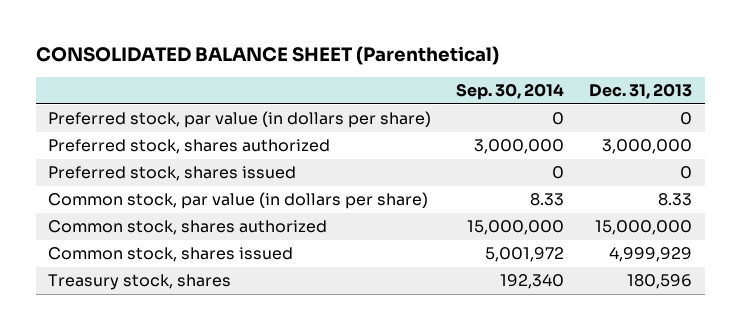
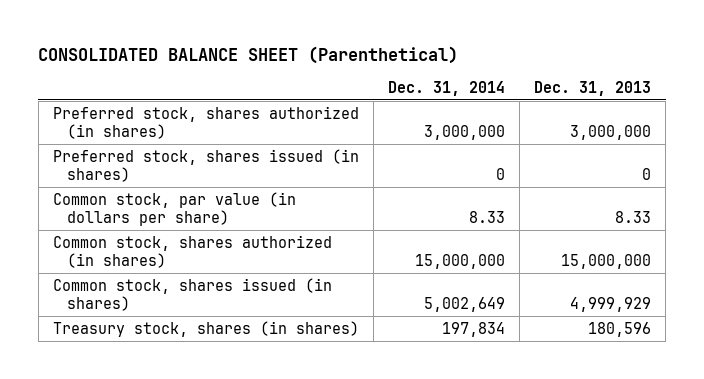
[456,82,565,100] Sep. 30, 2014 -> none
none -> [387,80,505,96] Dec. 31, 2014
[48,111,432,129] Preferred stock, par value (in dollars per share) -> none
[48,139,331,155] Preferred stock, shares authorized -> [52,105,359,139] Preferred stock, shares authorized (in shares)
[48,166,297,182] Preferred stock, shares issued -> [52,148,359,182] Preferred stock, shares issued (in shares)
[48,220,328,236] Common stock, shares authorized -> [52,234,332,268] Common stock, shares authorized (in shares)
[48,247,294,263] Common stock, shares issued -> [52,277,332,311] Common stock, shares issued (in shares)
[48,274,232,291] Treasury stock, shares -> [52,320,359,337] Treasury stock, shares (in shares)

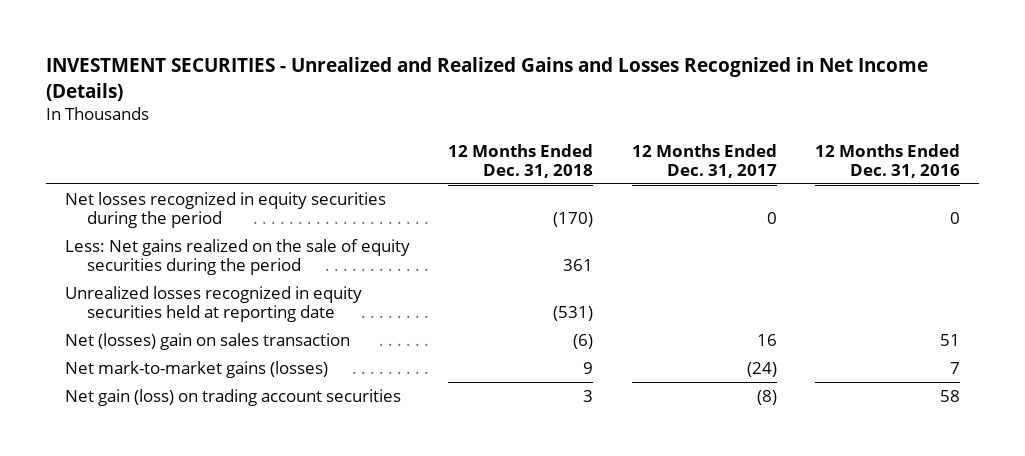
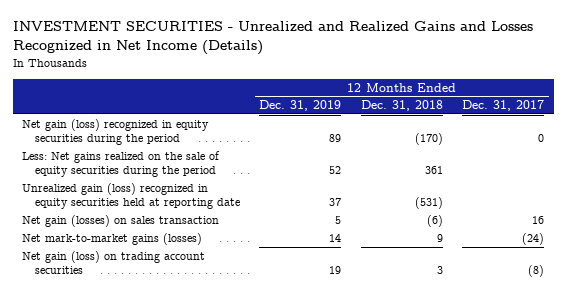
[814,143,960,178] 12 Months Ended Dec. 31, 2016 -> none
none -> [259,100,342,112] Dec. 31, 2019
[65,191,387,229] Net losses recognized in equity securities during the period -> [22,118,210,146] Net gain (loss) recognized in equity securities during the period
[65,285,363,323] Unrealized losses recognized in equity securities held at reporting date -> [22,182,241,210] Unrealized gain (loss) recognized in equity securities held at reporting date
[65,332,351,350] Net (losses) gain on sales transaction -> [22,214,220,227] Net gain (losses) on sales transaction

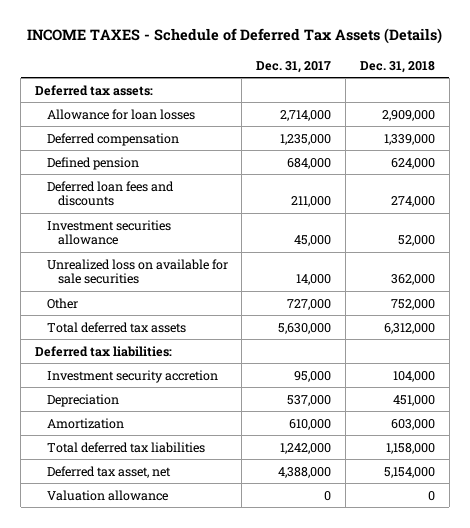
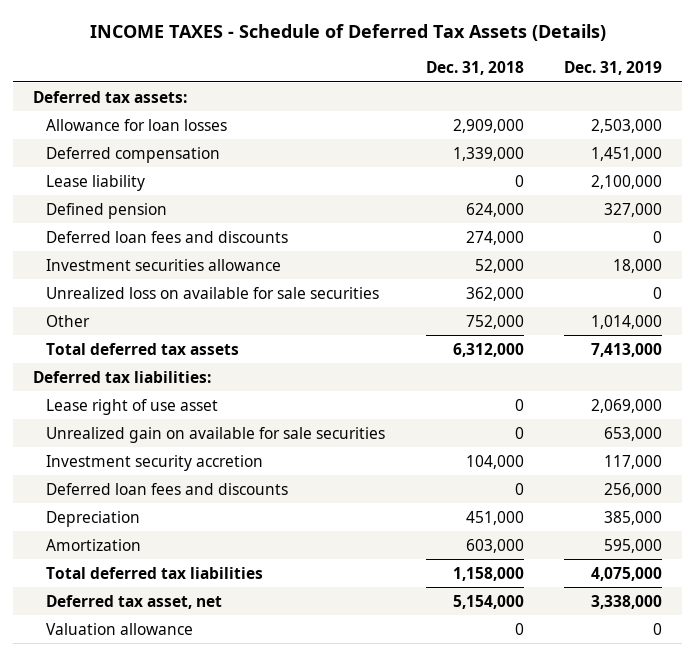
[256,60,332,73] Dec. 31, 2017 -> none
none -> [563,61,662,76] Dec. 31, 2019
none -> [46,174,146,191] Lease liability
none -> [46,398,219,415] Lease right of use asset
none -> [46,426,386,443] Unrealized gain on available for sale securities
none -> [46,482,289,495] Deferred loan fees and discounts

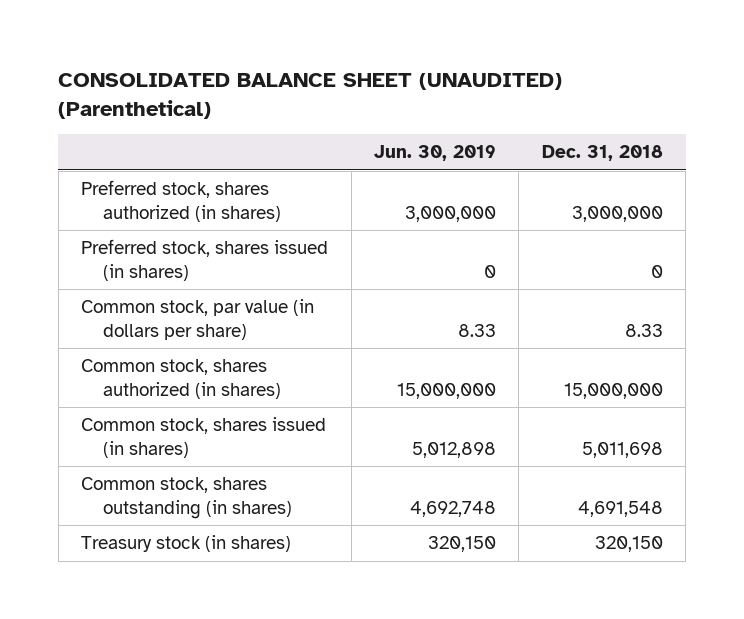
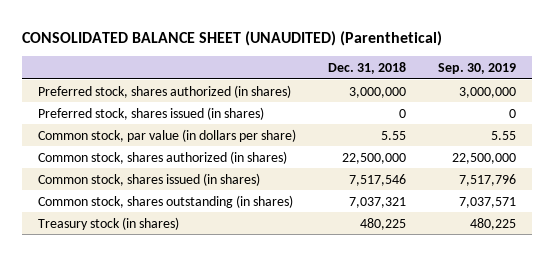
[374,145,497,162] Jun. 30, 2019 -> none
none -> [438,63,517,75] Sep. 30, 2019
[624,323,663,337] 8.33 -> [380,130,406,140] 5.55
[563,382,663,399] 15,000,000 -> [341,152,406,164] 22,500,000
[581,441,663,458] 5,011,698 -> [348,173,406,186] 7,517,546
[577,500,663,517] 4,691,548 -> [348,196,406,208] 7,037,321
[594,536,663,553] 320,150 -> [359,217,406,230] 480,225

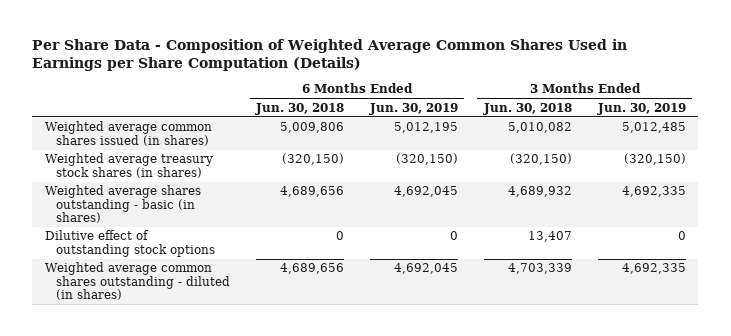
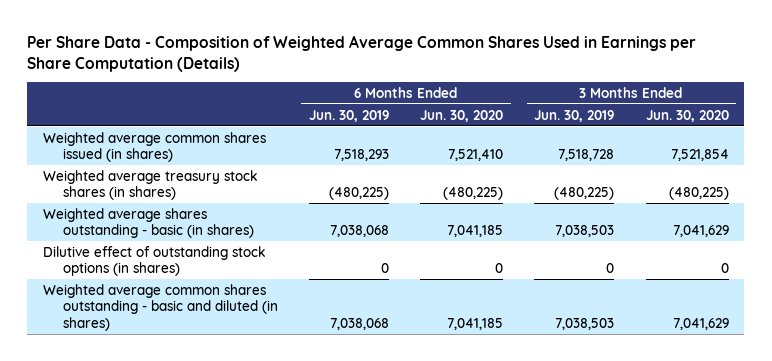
[255,102,345,115] Jun. 30, 2018 -> none
[482,102,572,115] Jun. 30, 2018 -> none
none -> [420,109,504,122] Jun. 30, 2020
none -> [645,109,729,122] Jun. 30, 2020
[394,122,459,134] 5,012,195 -> [333,149,389,162] 7,518,293
[621,122,686,134] 5,012,485 -> [558,149,615,162] 7,518,728
[396,153,459,166] (320,150) -> [328,187,389,201] (480,225)
[623,153,686,166] (320,150) -> [554,187,615,201] (480,225)
[394,186,459,198] 4,692,045 -> [329,225,389,238] 7,038,068
[621,186,686,198] 4,692,335 -> [555,225,615,238] 7,038,503
[45,230,216,257] Dilutive effect of outstanding stock options -> [42,245,266,277] Dilutive effect of outstanding stock options (in shares)
[45,262,231,301] Weighted average common shares outstanding - diluted (in shares) -> [42,283,278,331] Weighted average common shares outstanding - basic and diluted (in shares)
[394,263,459,275] 4,692,045 -> [329,317,389,330] 7,038,068
[621,263,686,275] 4,692,335 -> [555,317,615,330] 7,038,503

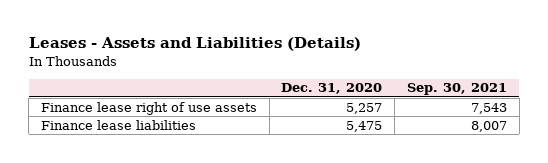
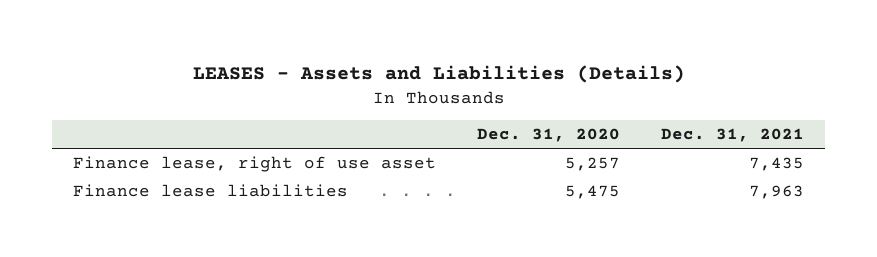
[28,37,361,52] Leases - Assets and Liabilities (Details) -> [192,65,685,84] LEASES - Assets and Liabilities (Details)
[406,83,507,96] Sep. 30, 2021 -> none
none -> [661,128,805,143] Dec. 31, 2021
[40,101,257,115] Finance lease right of use assets -> [72,156,436,173] Finance lease, right of use asset

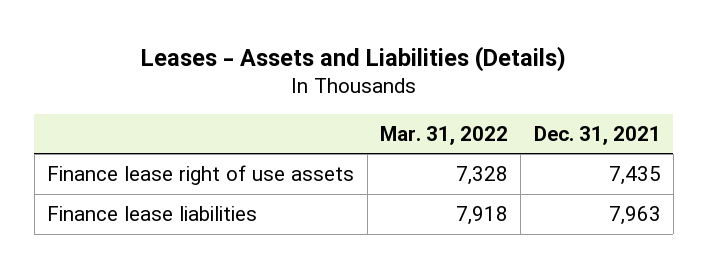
[192,65,685,84] LEASES - Assets and Liabilities (Details) -> [140,45,566,72] Leases - Assets and Liabilities (Details)
[477,128,621,143] Dec. 31, 2020 -> none
none -> [379,125,508,145] Mar. 31, 2022
[72,156,436,173] Finance lease, right of use asset -> [47,165,355,186] Finance lease right of use assets

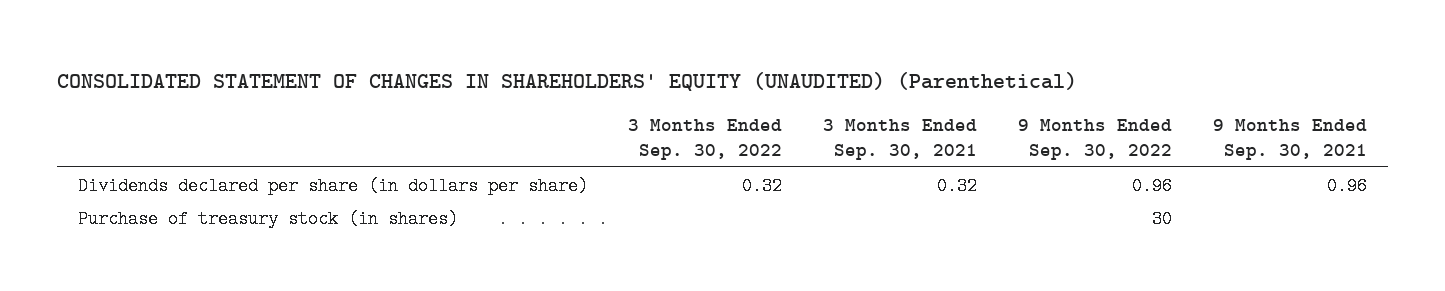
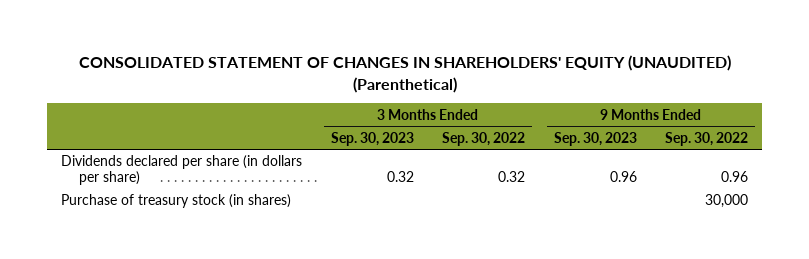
[823,119,978,161] 3 Months Ended Sep. 30, 2021 -> none
[1213,119,1368,161] 9 Months Ended Sep. 30, 2021 -> none
none -> [330,131,414,146] Sep. 30, 2023
none -> [553,131,637,146] Sep. 30, 2023
[1152,209,1173,228] 30 -> [705,194,749,209] 30,000

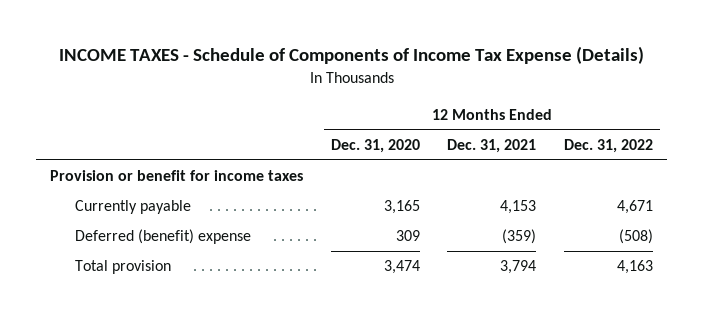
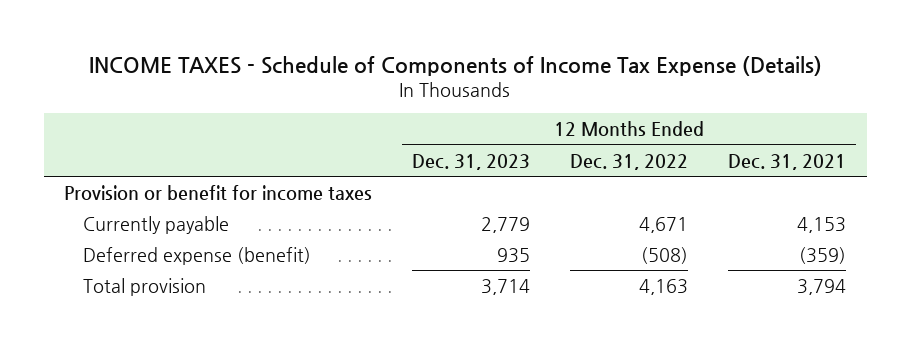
[330,138,420,153] Dec. 31, 2020 -> none
none -> [412,153,531,170] Dec. 31, 2023
[74,229,251,245] Deferred (benefit) expense -> [82,246,311,265] Deferred expense (benefit)

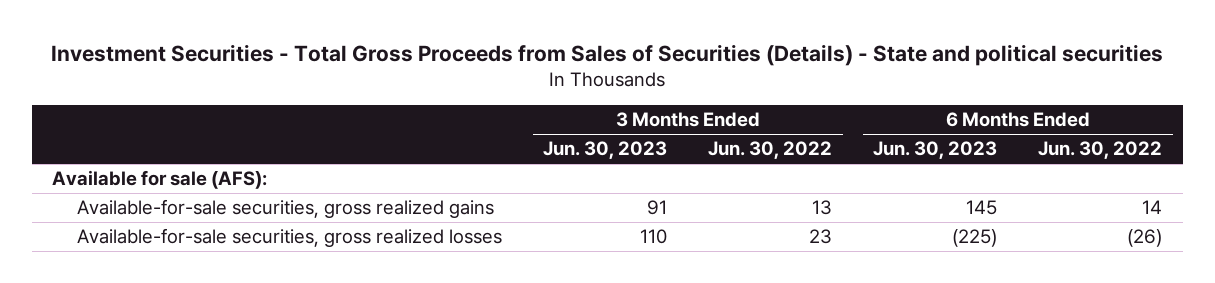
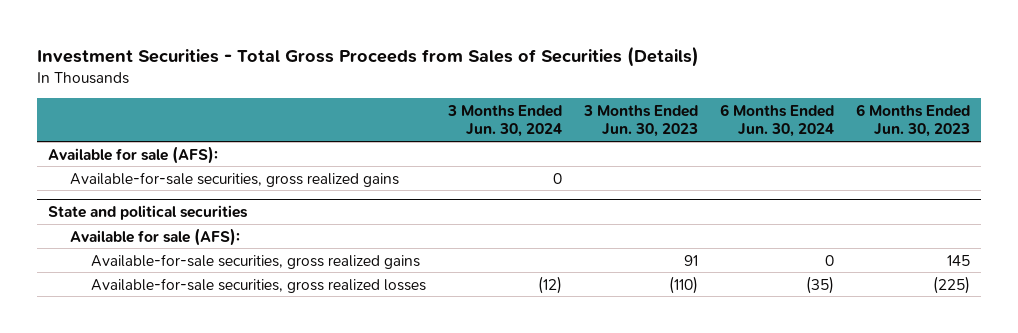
[51,44,1164,67] Investment Securities - Total Gross Proceeds from Sales of Securities (Details) - State and political securities -> [37,45,700,67] Investment Securities - Total Gross Proceeds from Sales of Securities (Details)
[708,141,833,160] Jun. 30, 2022 -> none
[1038,141,1163,160] Jun. 30, 2022 -> none
none -> [446,104,562,138] 3 Months Ended Jun. 30, 2024
none -> [719,103,834,138] 6 Months Ended Jun. 30, 2024
none -> [69,171,399,187] Available-for-sale securities, gross realized gains
none -> [48,204,249,220] State and political securities
none -> [69,227,240,246] Available for sale (AFS):
[640,229,668,245] 110 -> [668,275,698,294] (110)

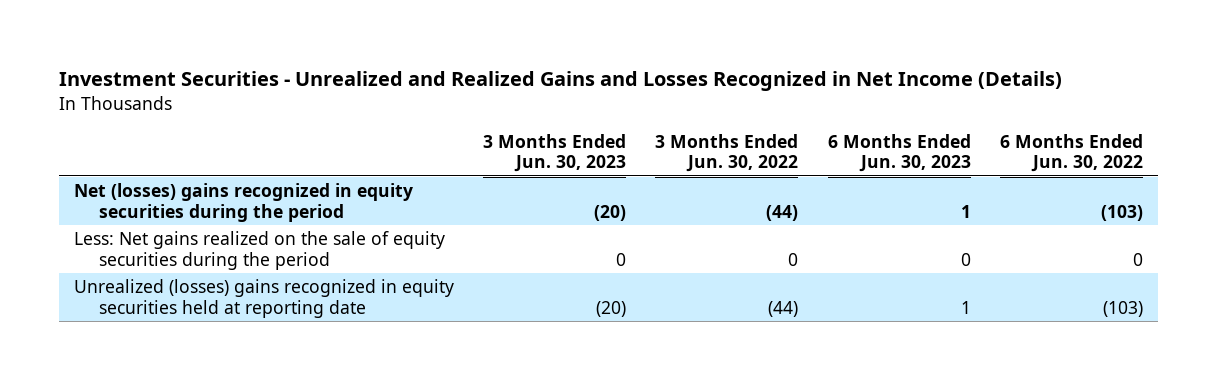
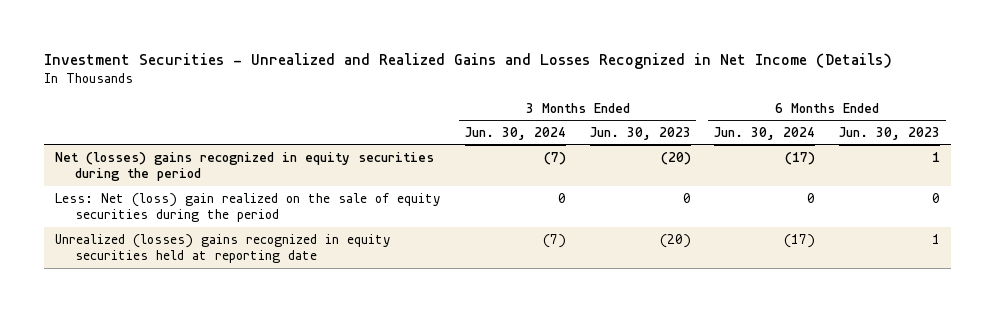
[655,133,799,173] 3 Months Ended Jun. 30, 2022 -> none
[1000,133,1144,173] 6 Months Ended Jun. 30, 2022 -> none
none -> [464,127,566,141] Jun. 30, 2024
none -> [714,127,816,141] Jun. 30, 2024
[73,231,445,270] Less: Net gains realized on the sale of equity securities during the period -> [55,192,442,223] Less: Net (loss) gain realized on the sale of equity securities during the period

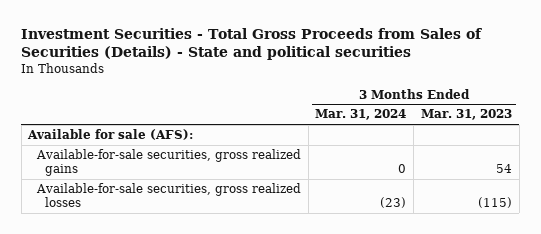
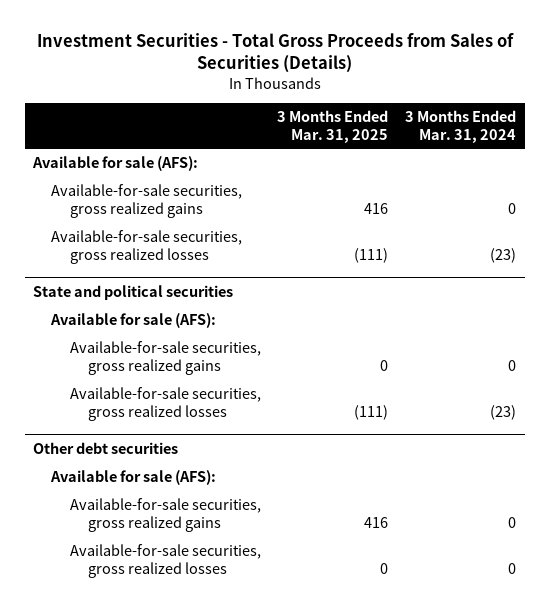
[21,28,483,61] Investment Securities - Total Gross Proceeds from Sales of Securities (Details) - State and political securities -> [36,33,514,74] Investment Securities - Total Gross Proceeds from Sales of Securities (Details)
[421,109,513,121] Mar. 31, 2023 -> none
none -> [277,110,389,143] 3 Months Ended Mar. 31, 2025
none -> [33,285,234,301] State and political securities
none -> [50,313,217,329] Available for sale (AFS):
none -> [69,341,261,375] Available-for-sale securities, gross realized gains
none -> [69,387,261,421] Available-for-sale securities, gross realized losses
none -> [33,442,179,455] Other debt securities
none -> [50,470,217,486] Available for sale (AFS):
none -> [69,498,261,532] Available-for-sale securities, gross realized gains
none -> [69,544,261,578] Available-for-sale securities, gross realized losses

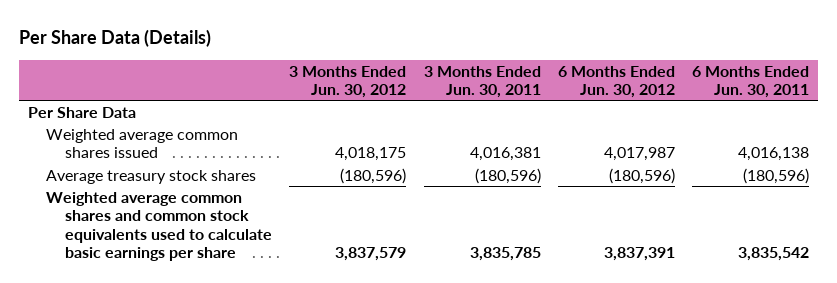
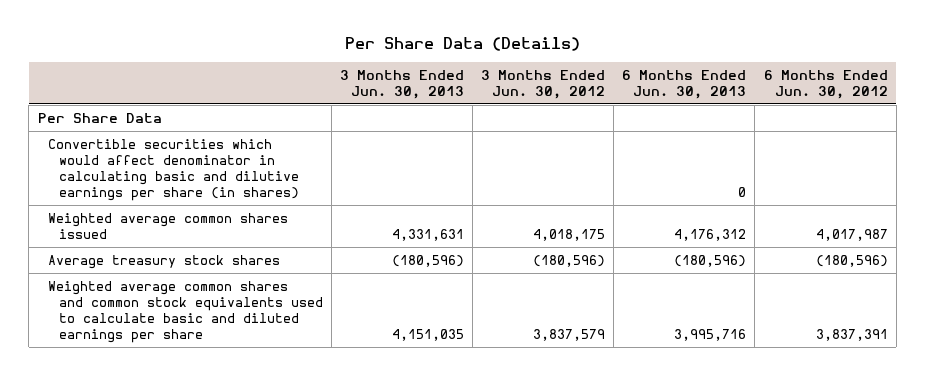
[423,65,541,98] 3 Months Ended Jun. 30, 2011 -> none
[692,65,810,98] 6 Months Ended Jun. 30, 2011 -> none
none -> [340,69,465,99] 3 Months Ended Jun. 30, 2013
none -> [622,69,747,99] 6 Months Ended Jun. 30, 2013
none -> [48,138,299,201] Convertible securities which would affect denominator in calculating basic and dilutive earnings per share (in shares)
[46,191,272,262] Weighted average common shares and common stock equivalents used to calculate basic earnings per share -> [48,280,323,343] Weighted average common shares and common stock equivalents used to calculate basic and diluted earnings per share

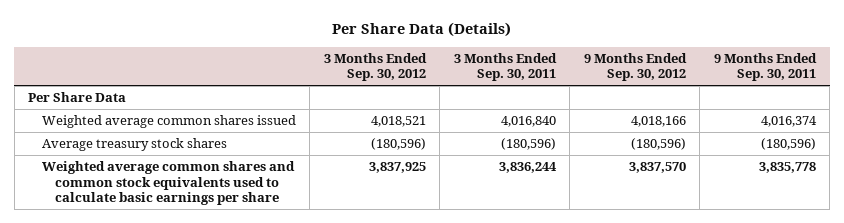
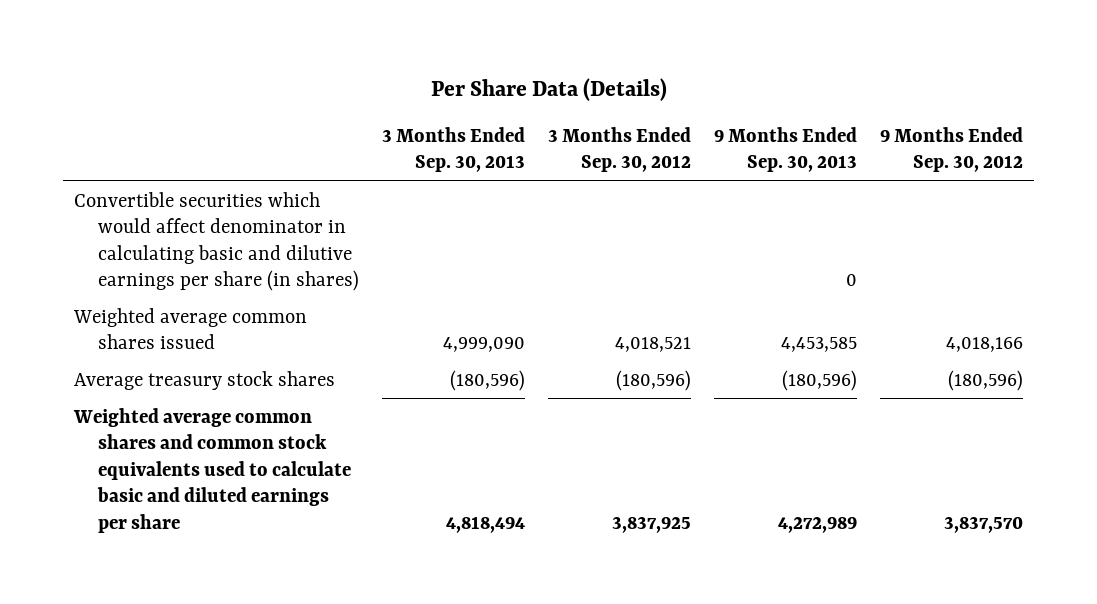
[453,52,557,82] 3 Months Ended Sep. 30, 2011 -> none
[713,52,817,82] 9 Months Ended Sep. 30, 2011 -> none
none -> [382,126,526,173] 3 Months Ended Sep. 30, 2013
none -> [713,126,857,173] 9 Months Ended Sep. 30, 2013
[28,92,127,103] Per Share Data -> none
none -> [74,191,360,292] Convertible securities which would affect denominator in calculating basic and dilutive earnings per share (in shares)
[41,161,295,206] Weighted average common shares and common stock equivalents used to calculate basic earnings per share -> [73,407,352,533] Weighted average common shares and common stock equivalents used to calculate basic and diluted earnings per share

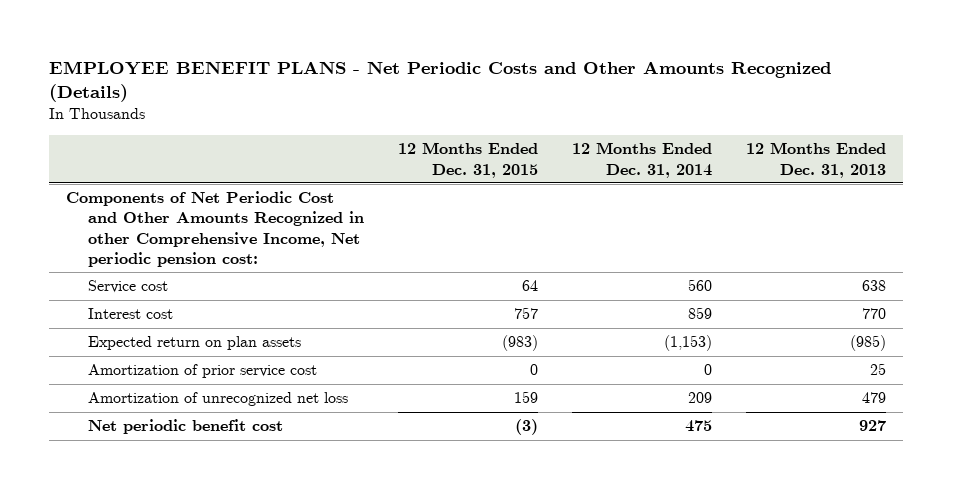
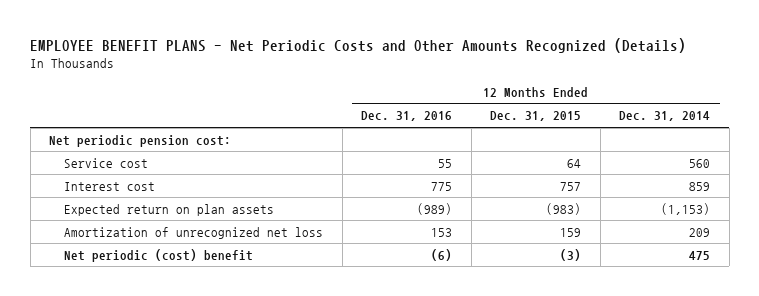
[746,142,887,178] 12 Months Ended Dec. 31, 2013 -> none
none -> [361,111,453,122] Dec. 31, 2016
[66,191,365,267] Components of Net Periodic Cost and Other Amounts Recognized in other Comprehensive Income, Net periodic pension cost: -> [49,134,232,147] Net periodic pension cost:
[88,364,318,379] Amortization of prior service cost -> none
[88,419,284,435] Net periodic benefit cost -> [64,248,254,262] Net periodic (cost) benefit

